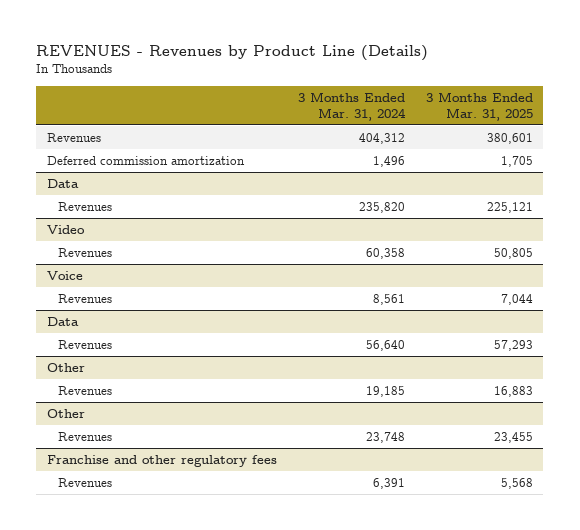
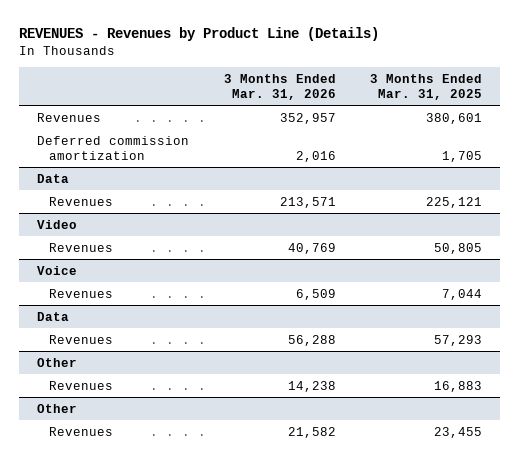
[297,91,406,121] 3 Months Ended Mar. 31, 2024 -> none
none -> [223,73,336,100] 3 Months Ended Mar. 31, 2026
[46,455,277,468] Franchise and other regulatory fees -> none
[57,478,112,488] Revenues -> none

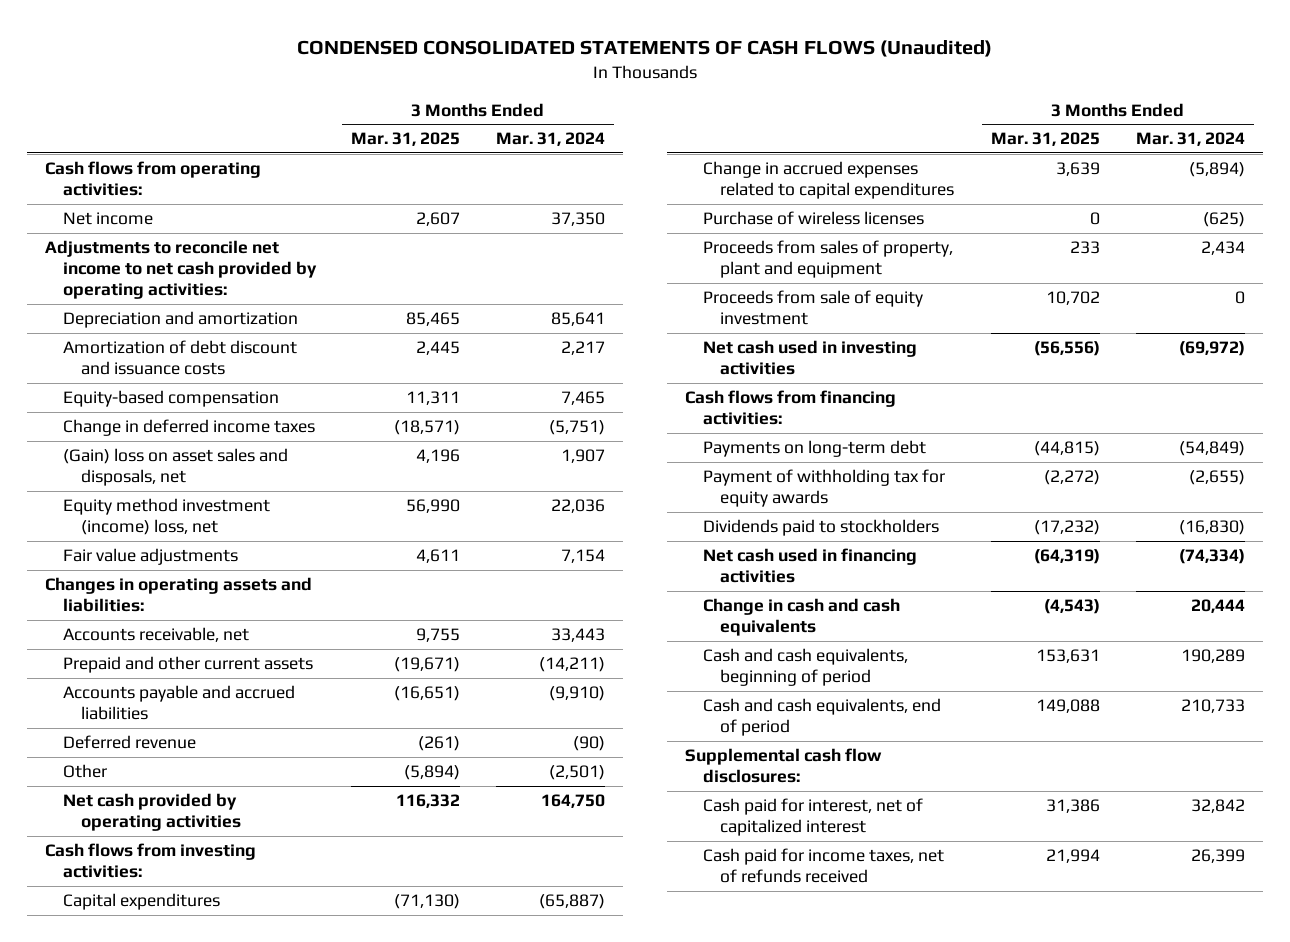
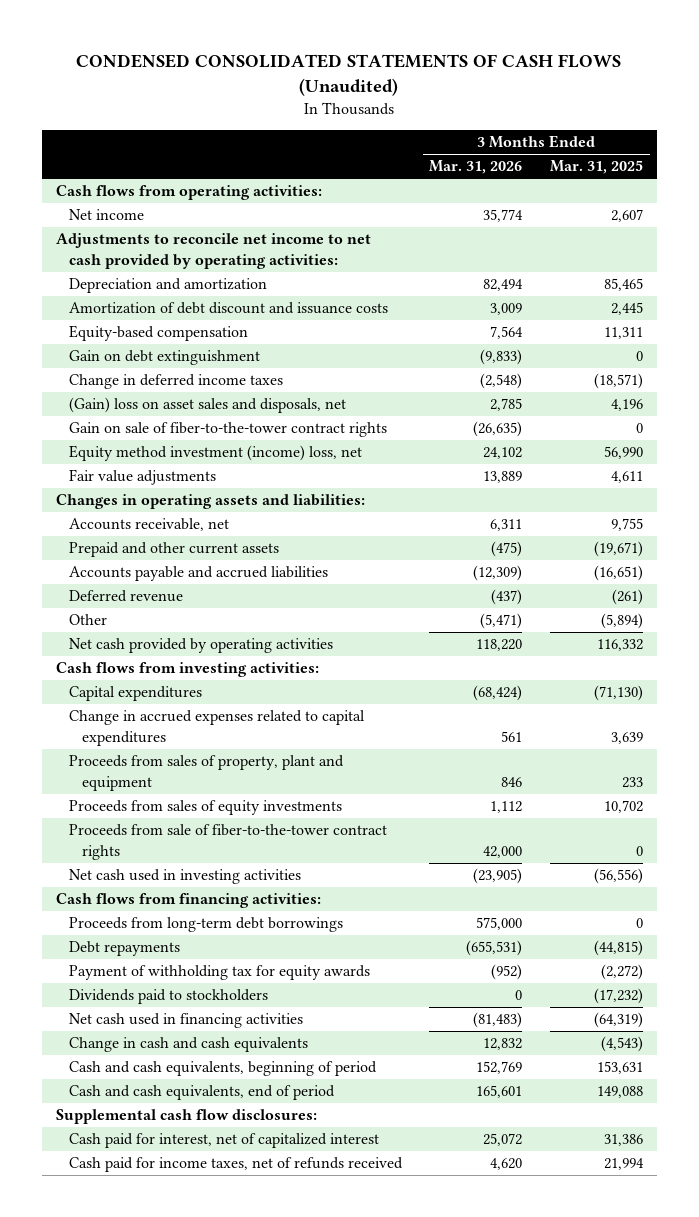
[496,132,606,147] Mar. 31, 2024 -> none
none -> [429,160,523,175] Mar. 31, 2026
none -> [68,350,260,366] Gain on debt extinguishment
none -> [68,422,387,438] Gain on sale of fiber-to-the-tower contract rights
[702,211,924,226] Purchase of wireless licenses -> none
[702,290,923,326] Proceeds from sale of equity investment -> [68,800,342,816] Proceeds from sales of equity investments
none -> [68,824,387,860] Proceeds from sale of fiber-to-the-tower contract rights
none -> [68,917,343,933] Proceeds from long-term debt borrowings
[702,440,926,458] Payments on long-term debt -> [68,941,180,957] Debt repayments

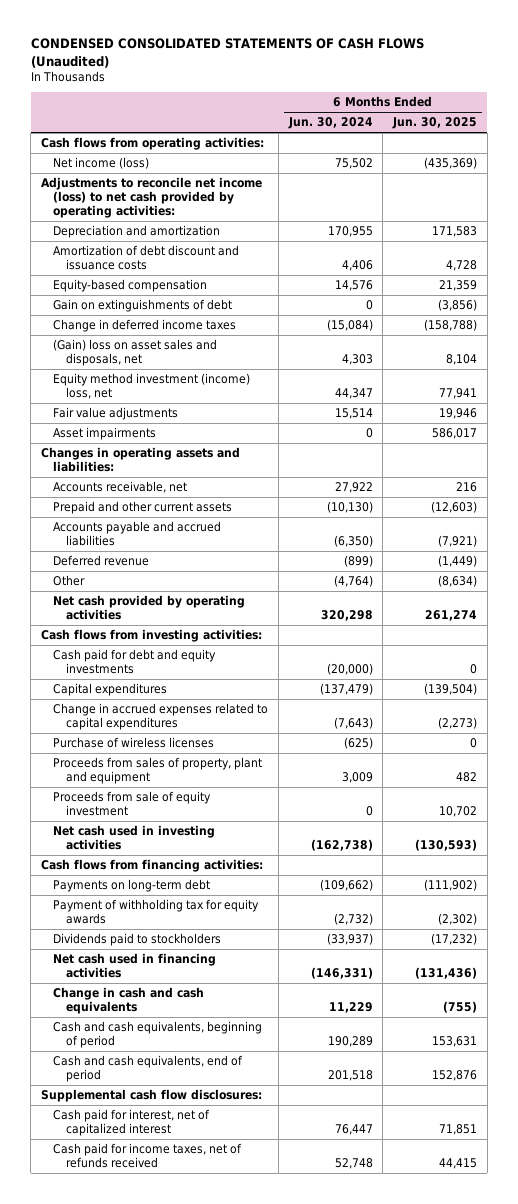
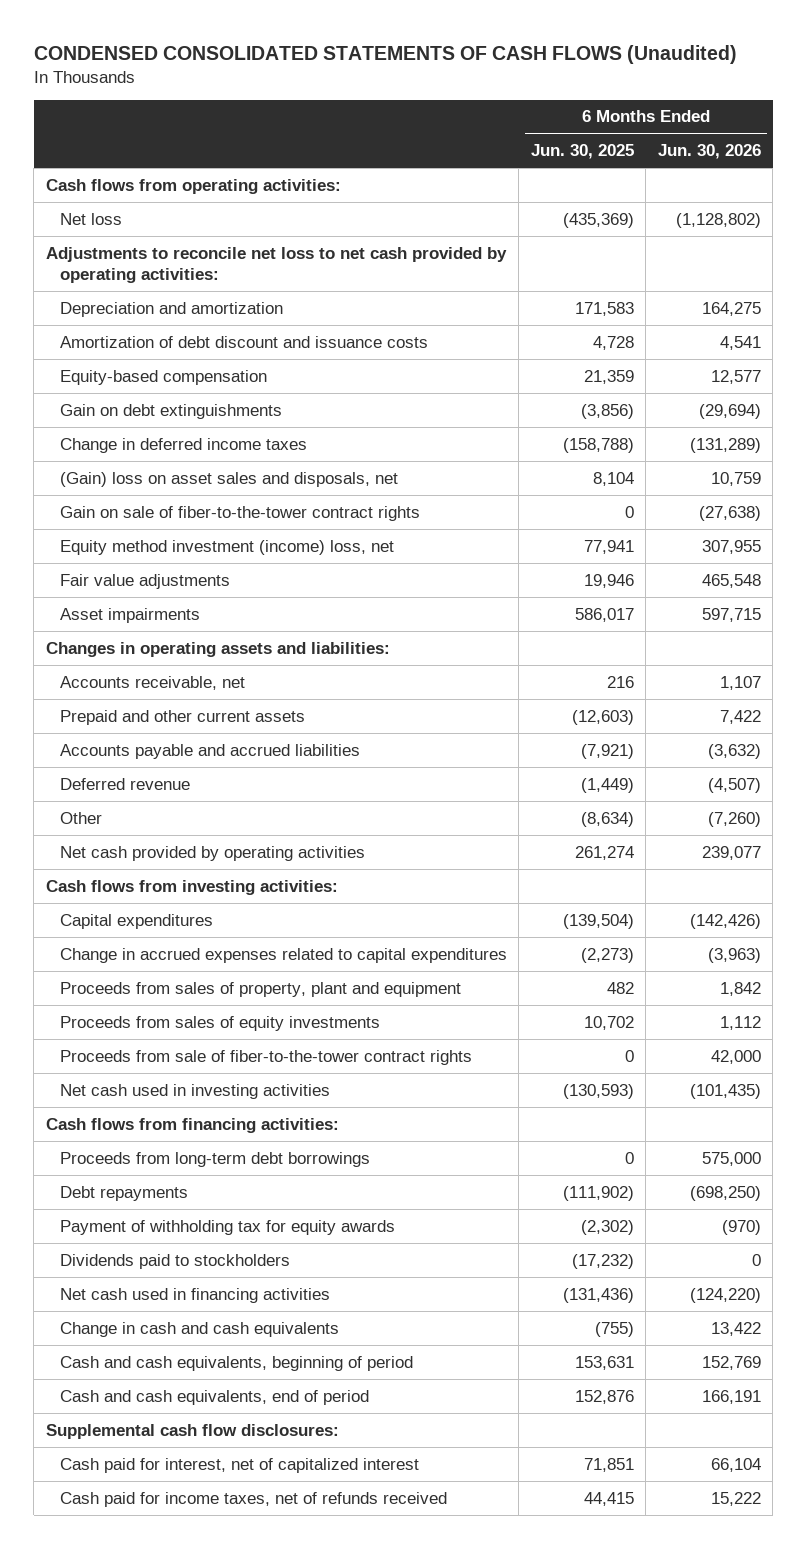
[287,117,373,130] Jun. 30, 2024 -> none
none -> [657,144,761,160] Jun. 30, 2026
[53,157,150,170] Net income (loss) -> [60,212,123,225] Net loss
[40,177,262,219] Adjustments to reconcile net income (loss) to net cash provided by operating activities: -> [45,246,507,283] Adjustments to reconcile net loss to net cash provided by operating activities:
[53,299,233,313] Gain on extinguishments of debt -> [60,403,283,419] Gain on debt extinguishments
none -> [60,505,421,521] Gain on sale of fiber-to-the-tower contract rights
[53,649,217,675] Cash paid for debt and equity investments -> none
[53,737,215,749] Purchase of wireless licenses -> none
[53,791,212,817] Proceeds from sale of equity investment -> [60,1015,381,1031] Proceeds from sales of equity investments
none -> [60,1049,473,1065] Proceeds from sale of fiber-to-the-tower contract rights
none -> [60,1151,371,1167] Proceeds from long-term debt borrowings
[53,879,211,893] Payments on long-term debt -> [60,1185,189,1201] Debt repayments

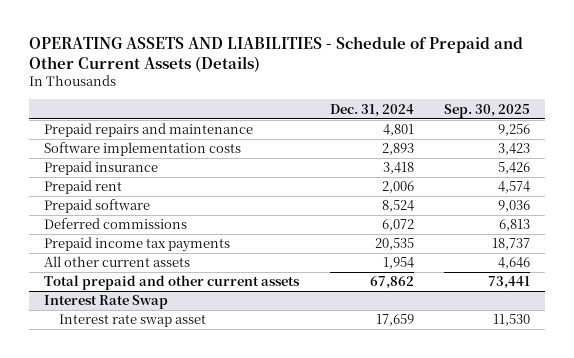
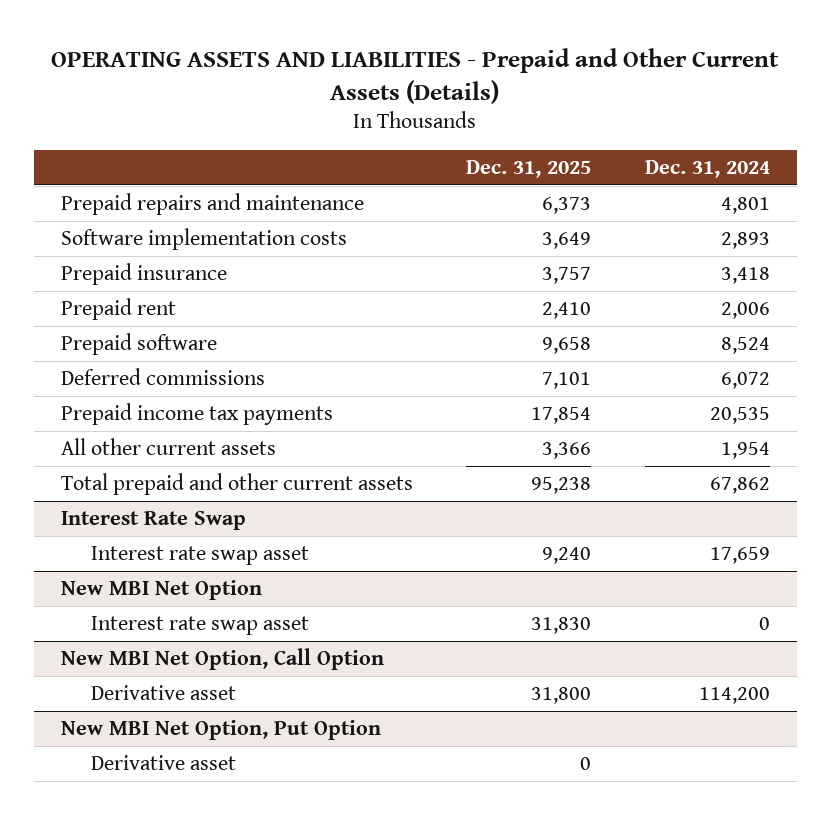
[28,35,523,72] OPERATING ASSETS AND LIABILITIES - Schedule of Prepaid and Other Current Assets (Details) -> [51,47,780,104] OPERATING ASSETS AND LIABILITIES - Prepaid and Other Current Assets (Details)
[444,103,531,118] Sep. 30, 2025 -> none
none -> [466,159,592,178] Dec. 31, 2025
none -> [60,580,262,601] New MBI Net Option
none -> [90,616,309,636] Interest rate swap asset
none -> [60,648,384,671] New MBI Net Option, Call Option
none -> [90,685,236,701] Derivative asset
none -> [60,720,381,741] New MBI Net Option, Put Option
none -> [90,755,236,771] Derivative asset

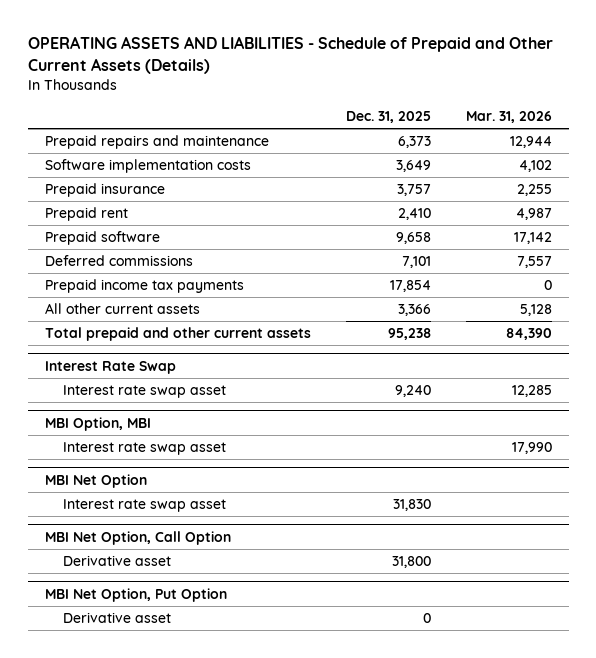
[51,47,780,104] OPERATING ASSETS AND LIABILITIES - Prepaid and Other Current Assets (Details) -> [27,36,553,75] OPERATING ASSETS AND LIABILITIES - Schedule of Prepaid and Other Current Assets (Details)
[645,159,771,178] Dec. 31, 2024 -> none
none -> [465,111,552,124] Mar. 31, 2026
none -> [44,416,151,431] MBI Option, MBI
none -> [62,441,226,455] Interest rate swap asset
[60,580,262,601] New MBI Net Option -> [44,473,147,488] MBI Net Option
[60,648,384,671] New MBI Net Option, Call Option -> [44,530,231,545] MBI Net Option, Call Option
[60,720,381,741] New MBI Net Option, Put Option -> [44,587,227,602] MBI Net Option, Put Option

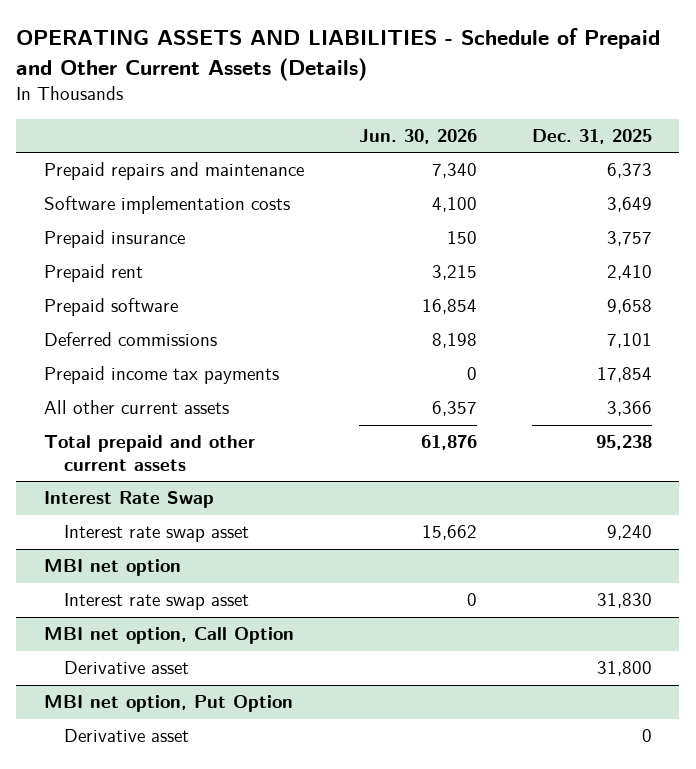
[465,111,552,124] Mar. 31, 2026 -> none
none -> [358,129,477,145] Jun. 30, 2026
[44,416,151,431] MBI Option, MBI -> none
[62,441,226,455] Interest rate swap asset -> none
[44,473,147,488] MBI Net Option -> [43,559,181,577] MBI net option
[44,530,231,545] MBI Net Option, Call Option -> [43,627,294,645] MBI net option, Call Option
[44,587,227,602] MBI Net Option, Put Option -> [43,695,293,713] MBI net option, Put Option

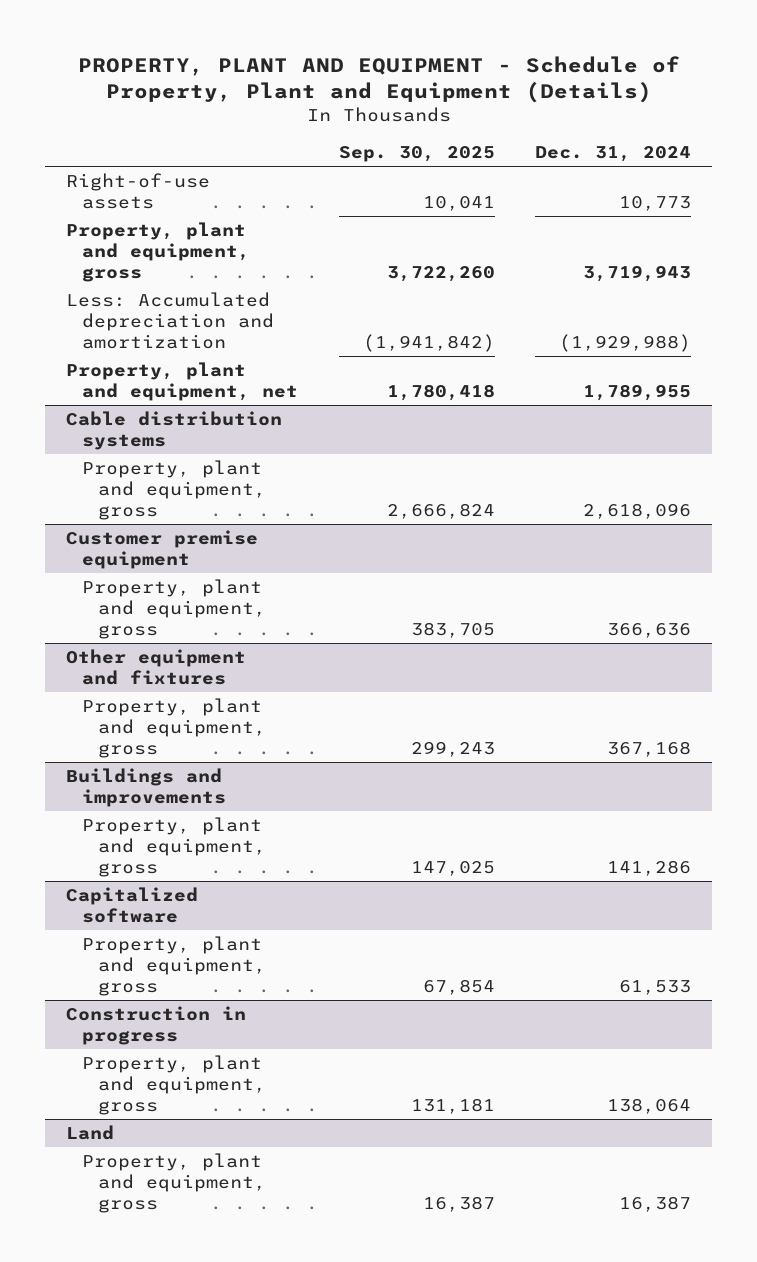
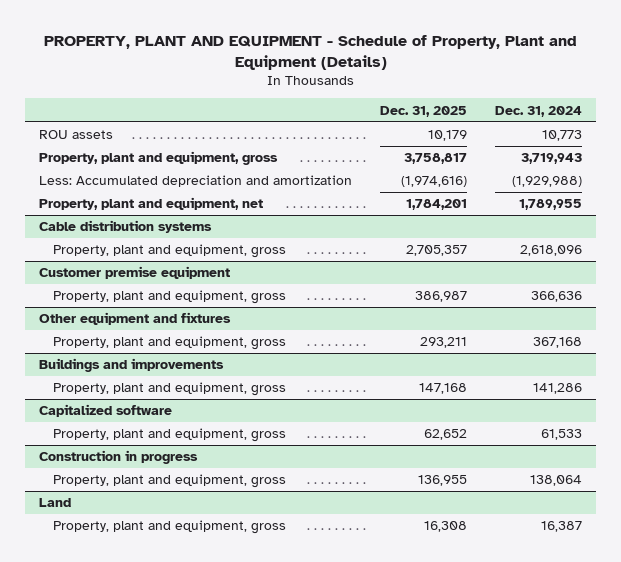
[338,146,495,163] Sep. 30, 2025 -> none
none -> [380,105,468,117] Dec. 31, 2025
[65,172,210,209] Right-of-use assets -> [39,130,114,140] ROU assets

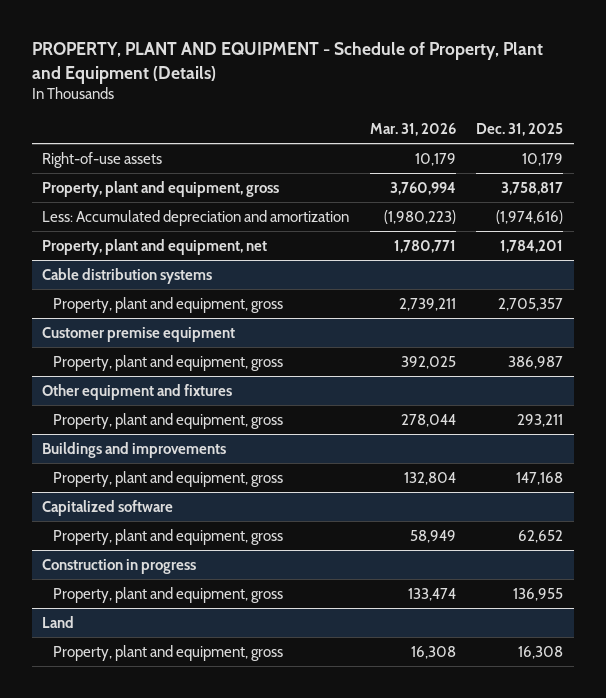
[494,105,582,117] Dec. 31, 2024 -> none
none -> [369,123,456,137] Mar. 31, 2026
[39,130,114,140] ROU assets -> [42,151,163,168] Right-of-use assets

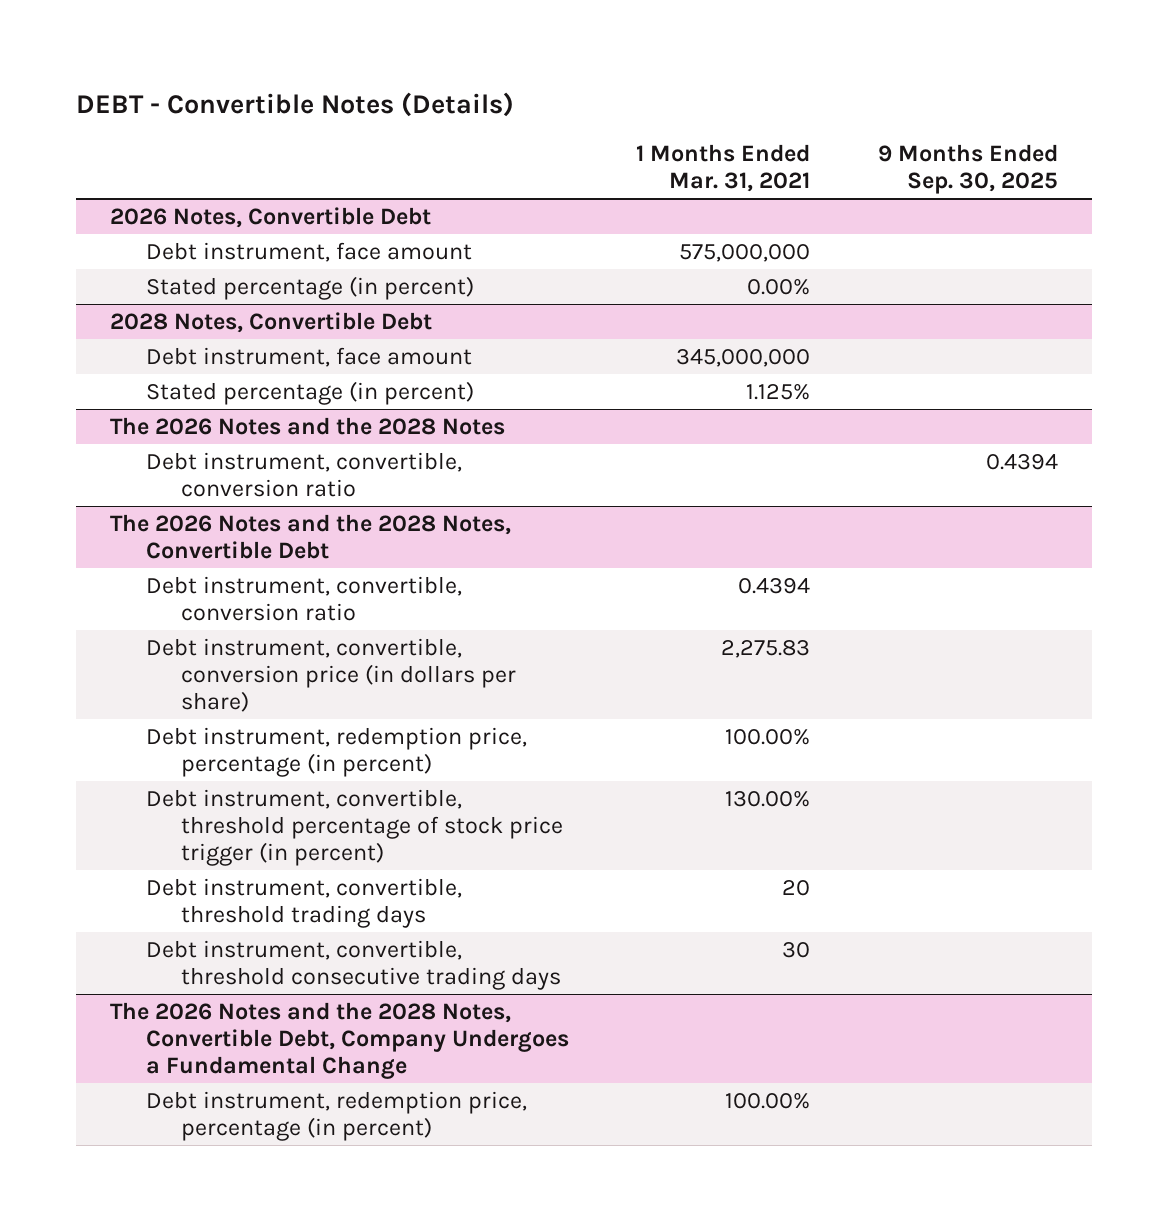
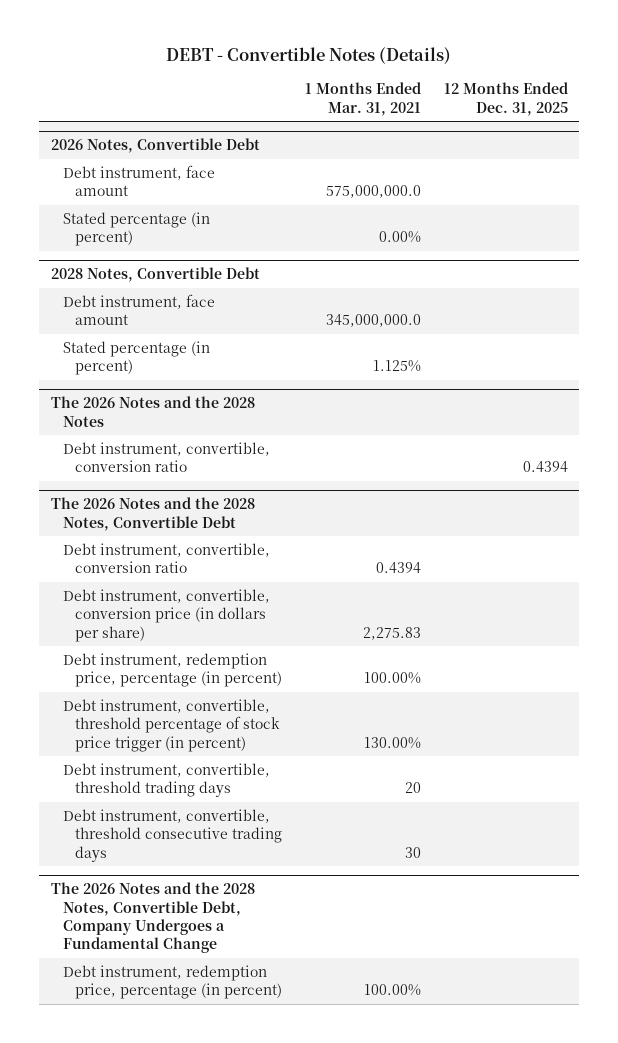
[878,143,1059,195] 9 Months Ended Sep. 30, 2025 -> none
none -> [443,82,568,116] 12 Months Ended Dec. 31, 2025
[679,243,811,262] 575,000,000 -> [325,185,421,199] 575,000,000.0
[676,348,811,367] 345,000,000 -> [325,314,421,328] 345,000,000.0

